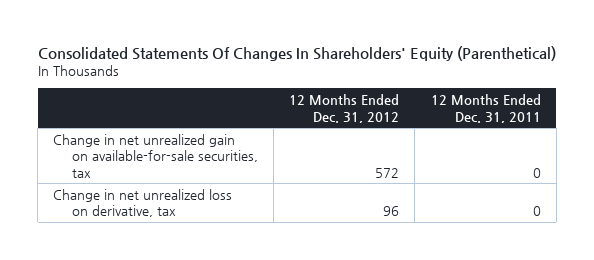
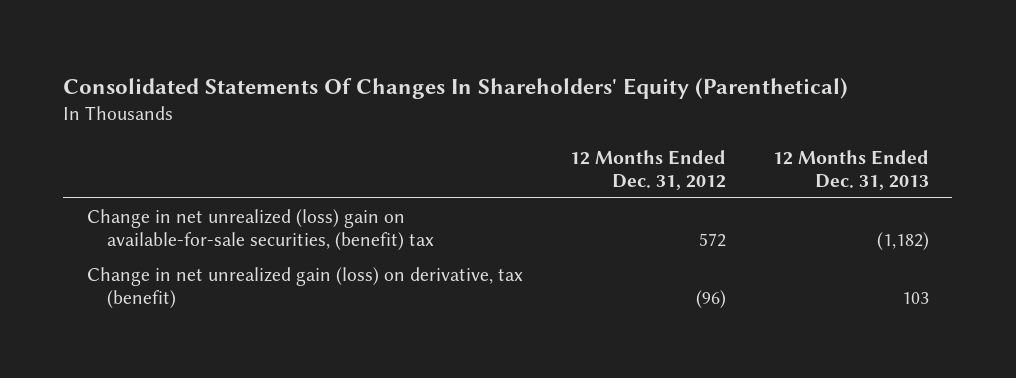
[430,93,541,123] 12 Months Ended Dec. 31, 2011 -> none
none -> [772,149,929,190] 12 Months Ended Dec. 31, 2013
[53,133,258,178] Change in net unrealized gain on available-for-sale securities, tax -> [86,209,435,250] Change in net unrealized (loss) gain on available-for-sale securities, (benefit) tax
[53,188,233,218] Change in net unrealized loss on derivative, tax -> [86,267,523,308] Change in net unrealized gain (loss) on derivative, tax (benefit)
[383,206,400,217] 96 -> [695,289,726,308] (96)

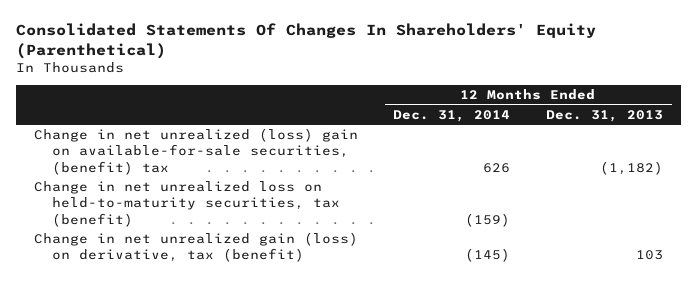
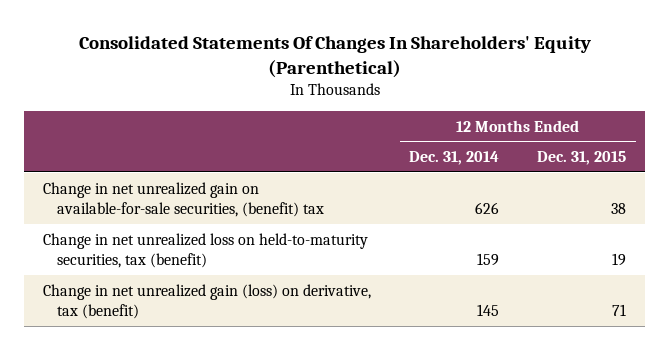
[546,109,664,122] Dec. 31, 2013 -> none
none -> [537,151,627,166] Dec. 31, 2015
[33,128,358,175] Change in net unrealized (loss) gain on available-for-sale securities, (benefit) tax -> [43,181,324,217] Change in net unrealized gain on available-for-sale securities, (benefit) tax
[465,212,511,227] (159) -> [477,252,500,266] 159
[465,248,511,263] (145) -> [477,303,500,316] 145

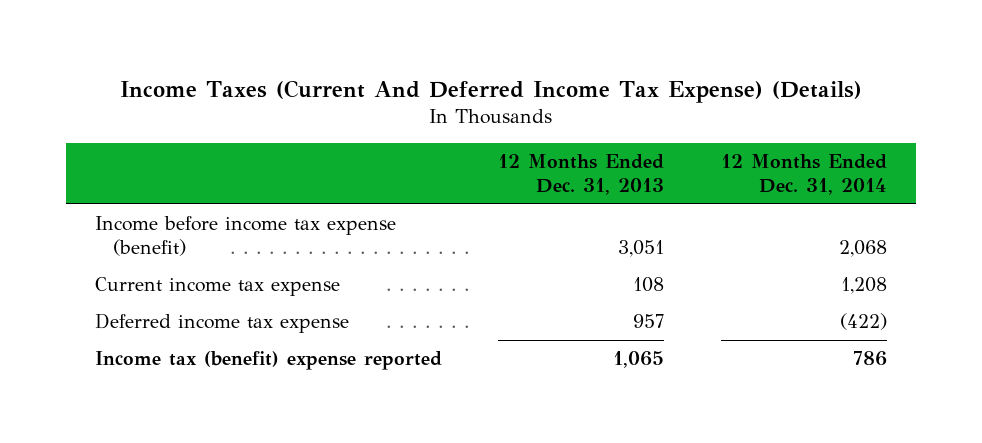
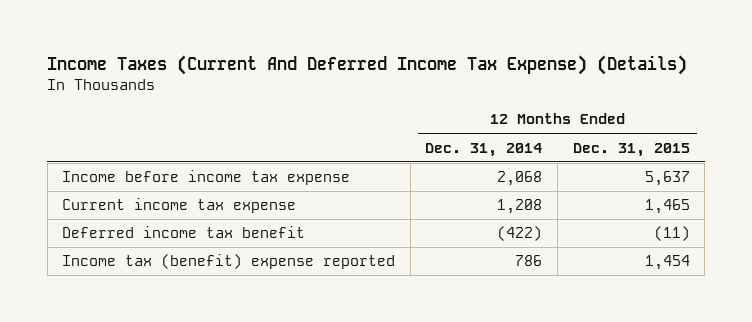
[498,153,665,195] 12 Months Ended Dec. 31, 2013 -> none
none -> [572,142,690,157] Dec. 31, 2015
[94,216,396,257] Income before income tax expense (benefit) -> [62,170,351,186] Income before income tax expense
[94,313,349,334] Deferred income tax expense -> [62,226,306,239] Deferred income tax benefit

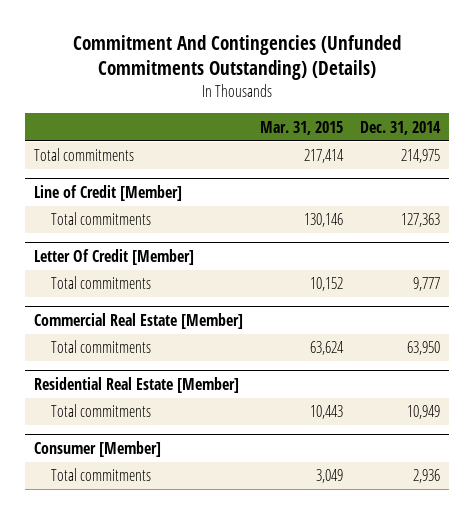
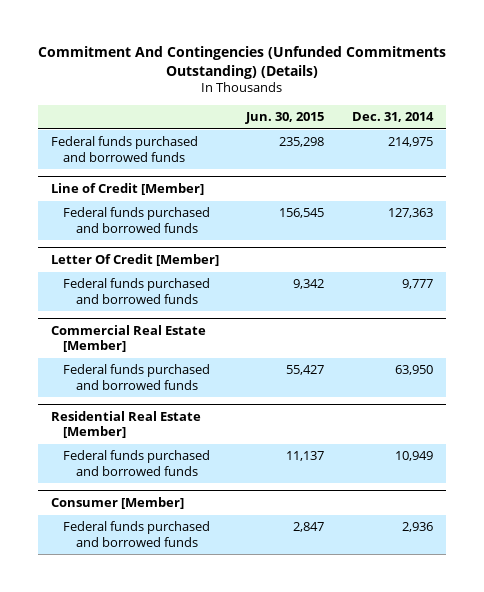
[260,120,344,135] Mar. 31, 2015 -> none
none -> [245,112,325,125] Jun. 30, 2015
[33,148,134,162] Total commitments -> [51,136,199,162] Federal funds purchased and borrowed funds
[51,212,152,226] Total commitments -> [63,207,211,233] Federal funds purchased and borrowed funds
[51,276,152,290] Total commitments -> [63,278,211,304] Federal funds purchased and borrowed funds
[51,340,152,354] Total commitments -> [63,364,211,390] Federal funds purchased and borrowed funds
[51,404,152,418] Total commitments -> [63,450,211,476] Federal funds purchased and borrowed funds
[51,468,152,482] Total commitments -> [63,521,211,547] Federal funds purchased and borrowed funds

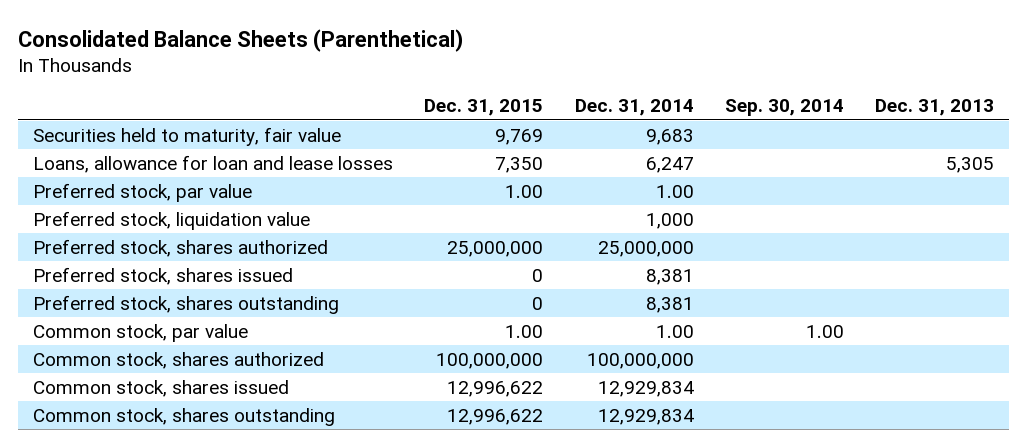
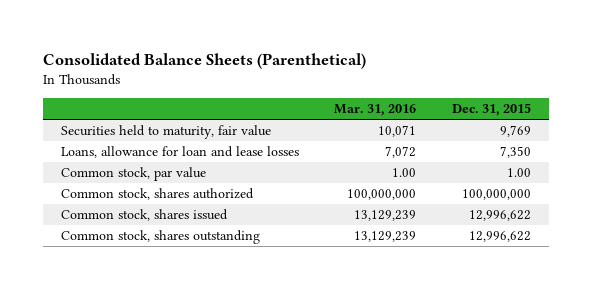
[574,99,694,117] Dec. 31, 2014 -> none
[724,99,844,117] Sep. 30, 2014 -> none
[874,99,994,117] Dec. 31, 2013 -> none
none -> [334,104,417,117] Mar. 31, 2016
[33,182,253,202] Preferred stock, par value -> none
[33,210,311,230] Preferred stock, liquidation value -> none
[33,238,329,257] Preferred stock, shares authorized -> none
[33,266,294,285] Preferred stock, shares issued -> none
[33,294,340,314] Preferred stock, shares outstanding -> none

